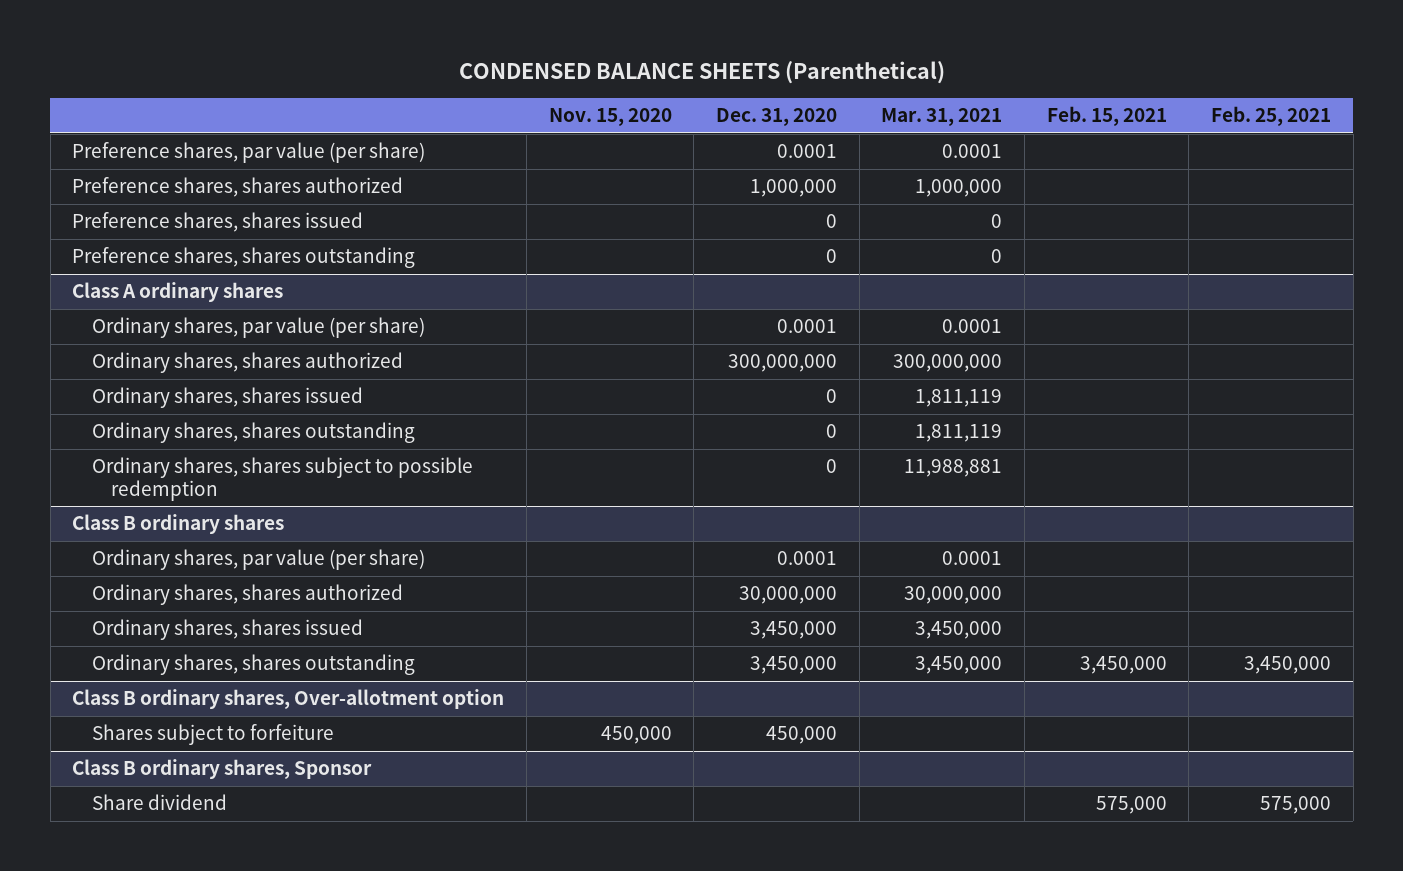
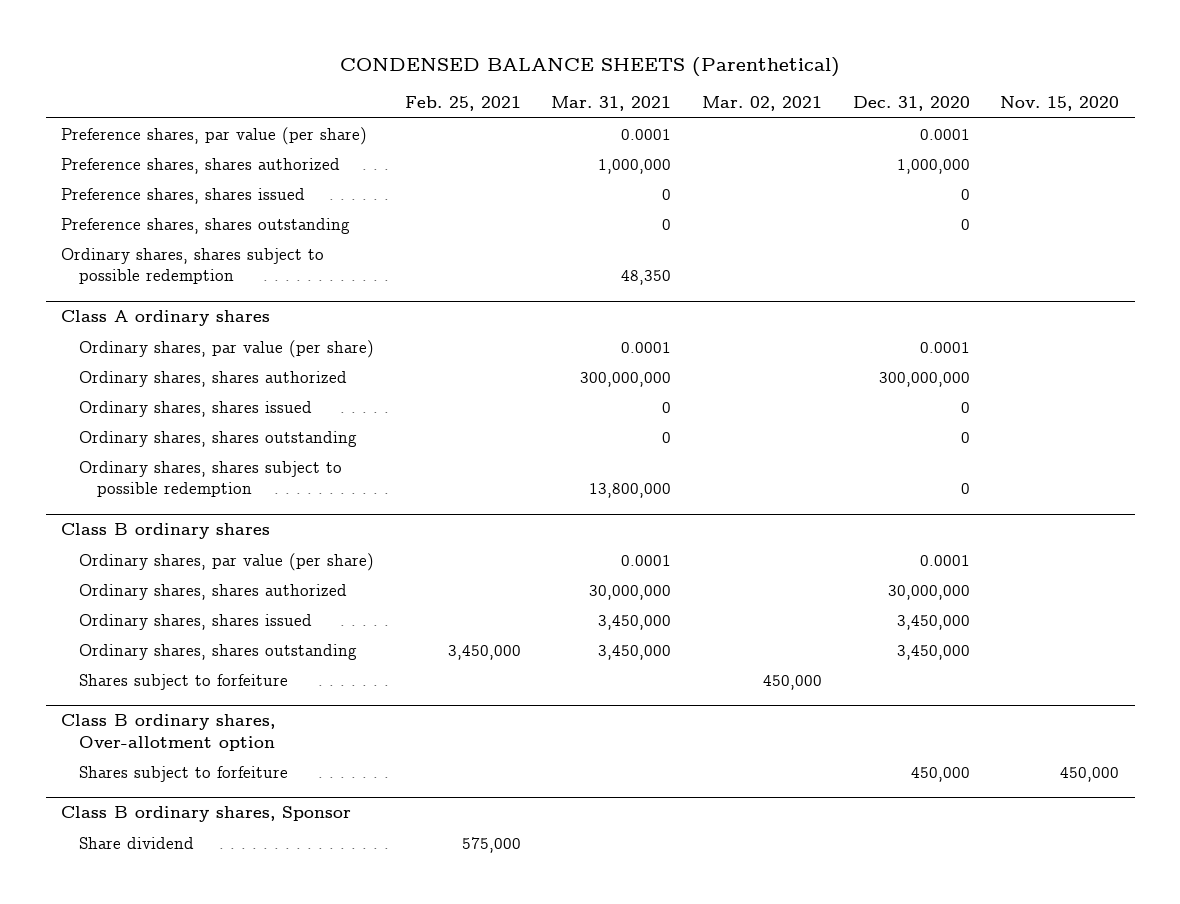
[1046,106,1167,127] Feb. 15, 2021 -> none
none -> [701,96,822,112] Mar. 02, 2021
none -> [60,247,324,285] Ordinary shares, shares subject to possible redemption
[915,389,1003,408] 1,811,119 -> [662,401,672,413] 0
[915,424,1003,443] 1,811,119 -> [662,431,672,443] 0
[904,459,1003,478] 11,988,881 -> [589,483,672,499] 13,800,000
none -> [78,673,288,690] Shares subject to forfeiture

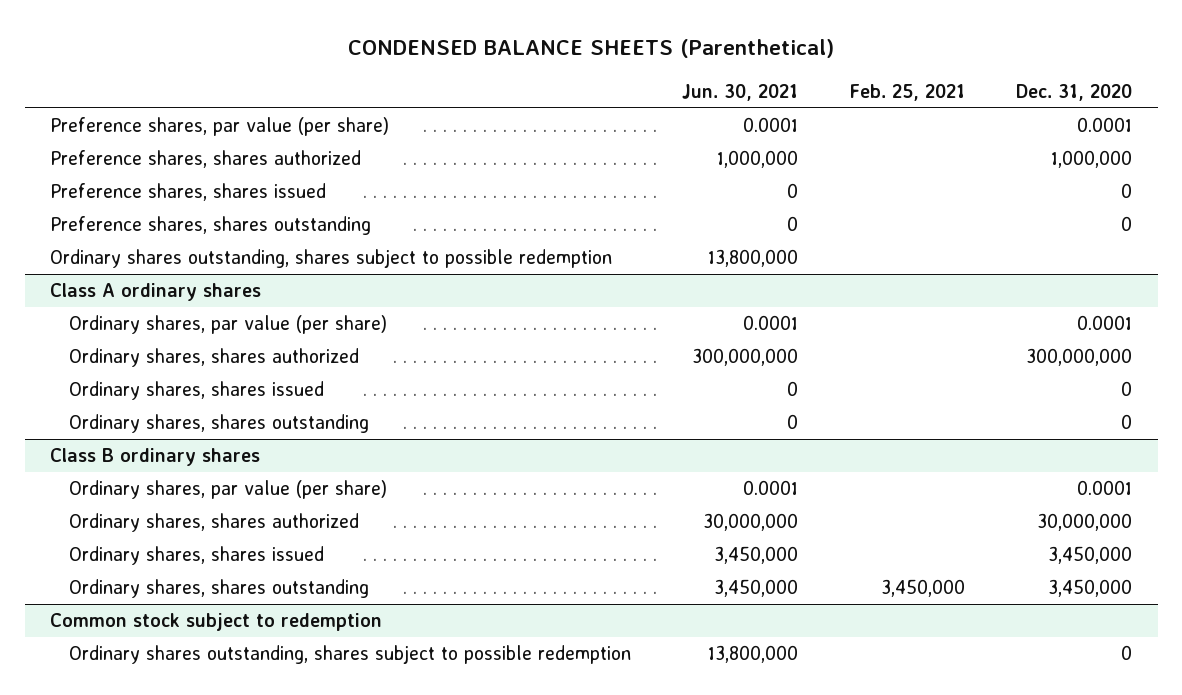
[551,96,672,112] Mar. 31, 2021 -> none
[701,96,822,112] Mar. 02, 2021 -> none
[1000,96,1120,112] Nov. 15, 2020 -> none
none -> [682,83,799,101] Jun. 30, 2021
[60,247,324,285] Ordinary shares, shares subject to possible redemption -> [50,249,613,269] Ordinary shares outstanding, shares subject to possible redemption
[78,460,342,498] Ordinary shares, shares subject to possible redemption -> none
[78,673,288,690] Shares subject to forfeiture -> none
[60,714,275,751] Class B ordinary shares, Over-allotment option -> none
[78,765,288,782] Shares subject to forfeiture -> none
[60,806,351,823] Class B ordinary shares, Sponsor -> none
[78,836,194,849] Share dividend -> none
none -> [50,613,383,632] Common stock subject to redemption
none -> [69,645,632,665] Ordinary shares outstanding, shares subject to possible redemption

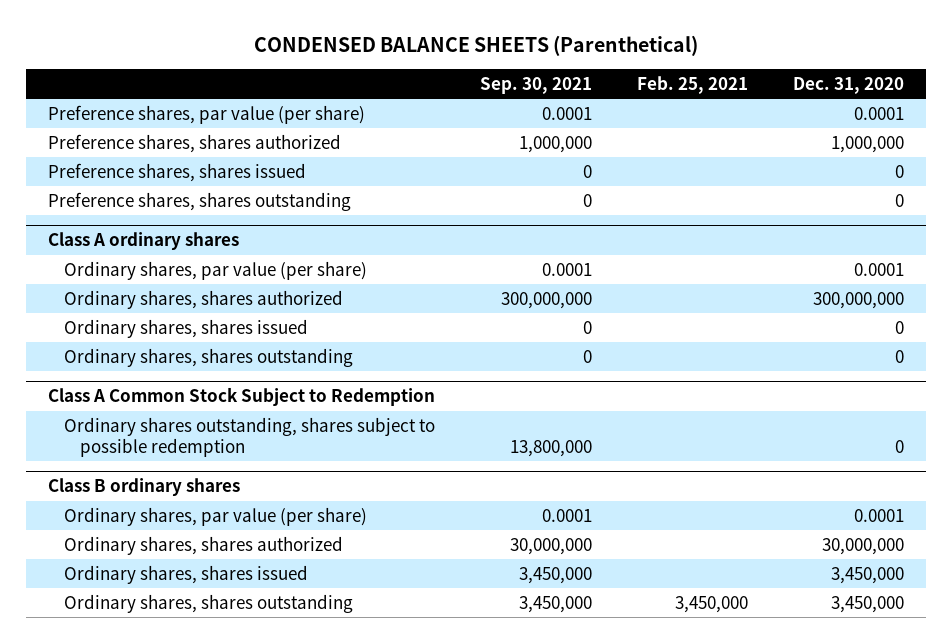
[682,83,799,101] Jun. 30, 2021 -> none
none -> [480,76,593,94] Sep. 30, 2021
[50,249,613,269] Ordinary shares outstanding, shares subject to possible redemption -> none
none -> [48,387,436,407] Class A Common Stock Subject to Redemption
none -> [64,416,436,457] Ordinary shares outstanding, shares subject to possible redemption
[50,613,383,632] Common stock subject to redemption -> none
[69,645,632,665] Ordinary shares outstanding, shares subject to possible redemption -> none

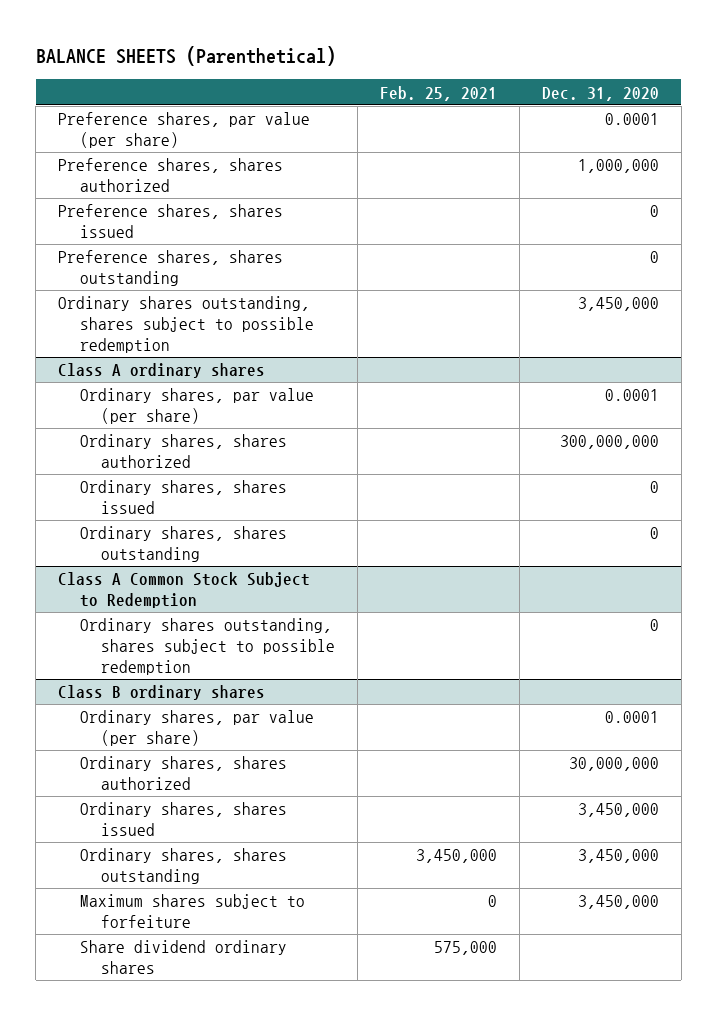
[254,35,699,57] CONDENSED BALANCE SHEETS (Parenthetical) -> [35,46,336,67] BALANCE SHEETS (Parenthetical)
[480,76,593,94] Sep. 30, 2021 -> none
none -> [57,296,314,353] Ordinary shares outstanding, shares subject to possible redemption
none -> [79,894,305,928] Maximum shares subject to forfeiture
none -> [79,940,287,974] Share dividend ordinary shares

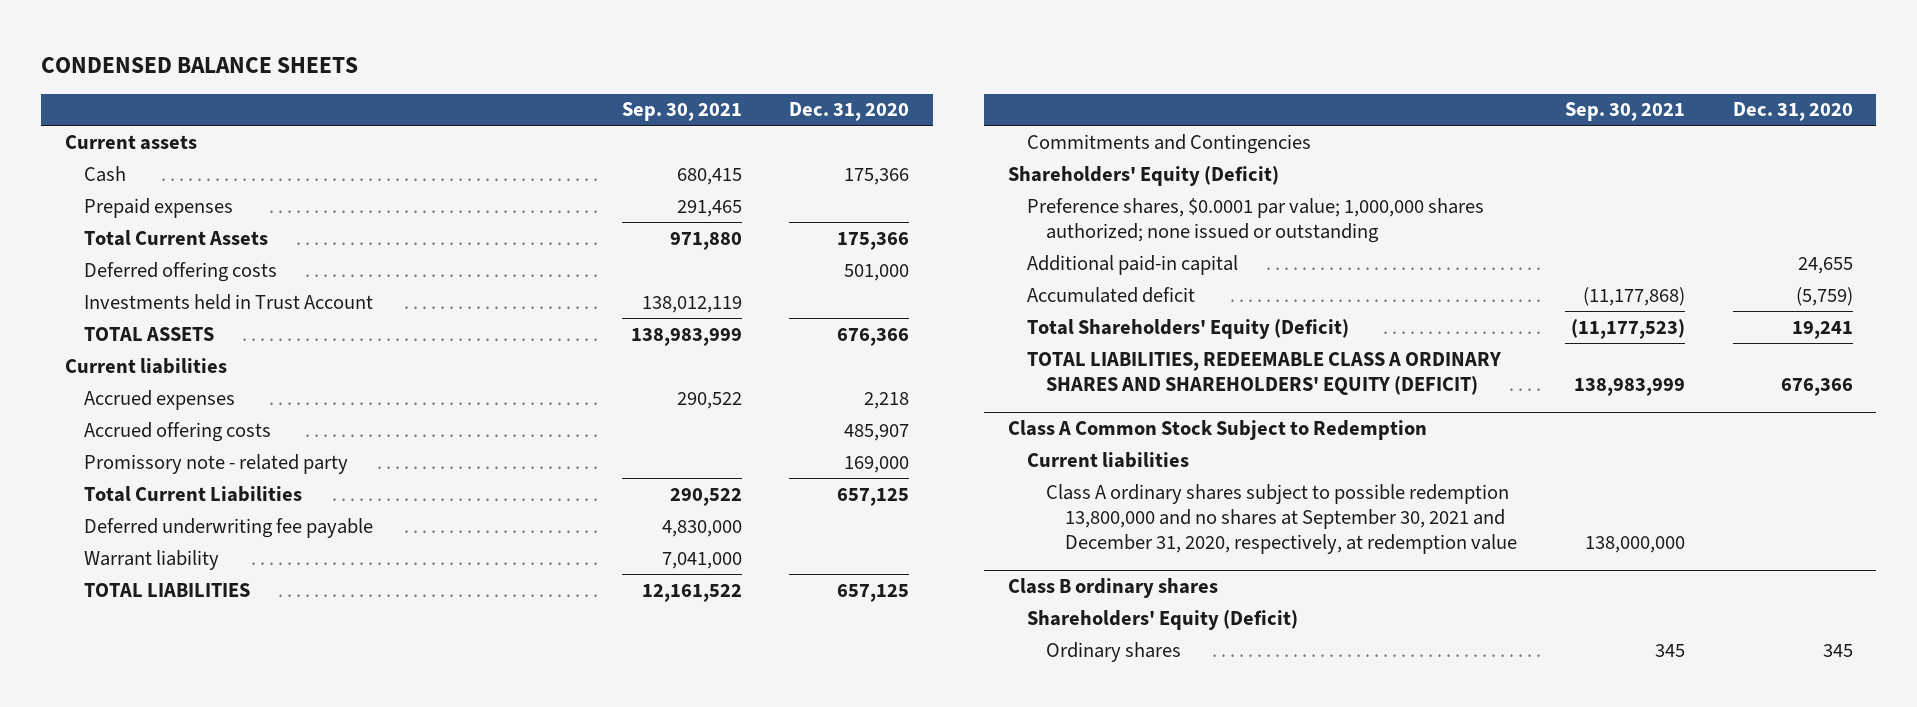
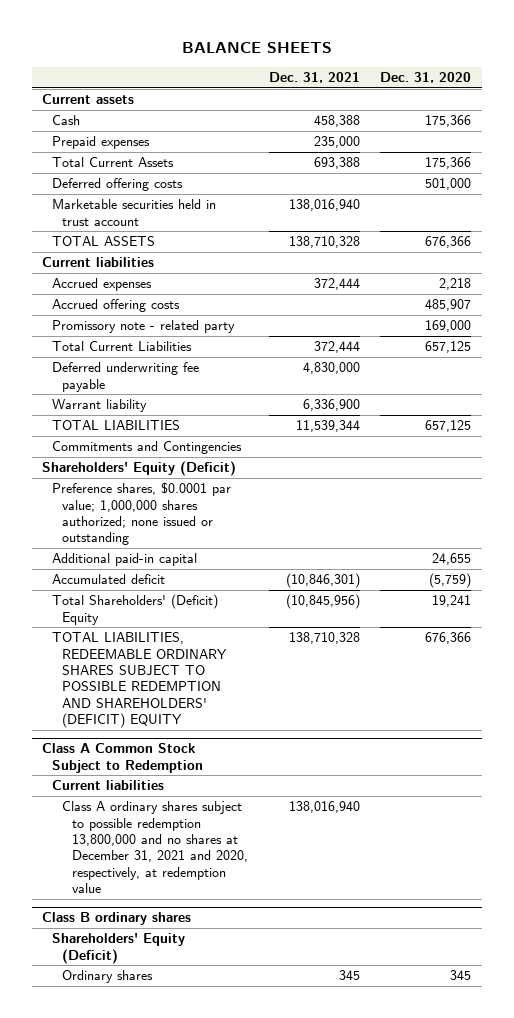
[41,57,359,74] CONDENSED BALANCE SHEETS -> [181,42,332,54] BALANCE SHEETS
[621,102,742,122] Sep. 30, 2021 -> none
none -> [268,72,360,84] Dec. 31, 2021
[83,293,373,310] Investments held in Trust Account -> [52,199,217,226] Marketable securities held in trust account
[1027,318,1350,339] Total Shareholders' Equity (Deficit) -> [52,594,219,625] Total Shareholders' (Deficit) Equity
[1027,351,1502,395] TOTAL LIABILITIES, REDEEMABLE CLASS A ORDINARY SHARES AND SHAREHOLDERS' EQUITY (DEFICIT) -> [52,632,228,729] TOTAL LIABILITIES, REDEEMABLE ORDINARY SHARES SUBJECT TO POSSIBLE REDEMPTION AND SHAREHOLDERS' (DEFICIT) EQUITY
[1046,483,1518,554] Class A ordinary shares subject to possible redemption 13,800,000 and no shares at September 30, 2021 and December 31, 2020, respectively, at redemption value -> [62,801,249,894] Class A ordinary shares subject to possible redemption 13,800,000 and no shares at December 31, 2021 and 2020, respectively, at redemption value

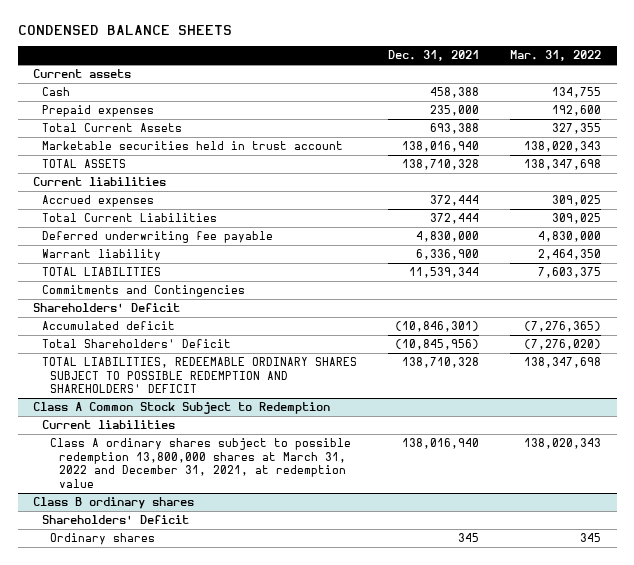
[181,42,332,54] BALANCE SHEETS -> [17,24,232,35] CONDENSED BALANCE SHEETS
[380,72,472,84] Dec. 31, 2020 -> none
none -> [510,50,602,62] Mar. 31, 2022
[52,178,184,192] Deferred offering costs -> none
[52,299,181,313] Accrued offering costs -> none
[52,320,236,334] Promissory note - related party -> none
[52,482,232,546] Preference shares, $0.0001 par value; 1,000,000 shares authorized; none issued or outstanding -> none
[52,553,198,567] Additional paid-in capital -> none
[42,461,237,477] Shareholders' Equity (Deficit) -> [33,303,181,313] Shareholders' Deficit
[52,594,219,625] Total Shareholders' (Deficit) Equity -> [41,339,231,349] Total Shareholders' Deficit
[52,632,228,729] TOTAL LIABILITIES, REDEEMABLE ORDINARY SHARES SUBJECT TO POSSIBLE REDEMPTION AND SHAREHOLDERS' (DEFICIT) EQUITY -> [41,357,357,394] TOTAL LIABILITIES, REDEEMABLE ORDINARY SHARES SUBJECT TO POSSIBLE REDEMPTION AND SHAREHOLDERS' DEFICIT
[62,801,249,894] Class A ordinary shares subject to possible redemption 13,800,000 and no shares at December 31, 2021 and 2020, respectively, at redemption value -> [50,438,352,489] Class A ordinary shares subject to possible redemption 13,800,000 shares at March 31, 2022 and December 31, 2021, at redemption value
[52,933,186,964] Shareholders' Equity (Deficit) -> [41,515,189,525] Shareholders' Deficit

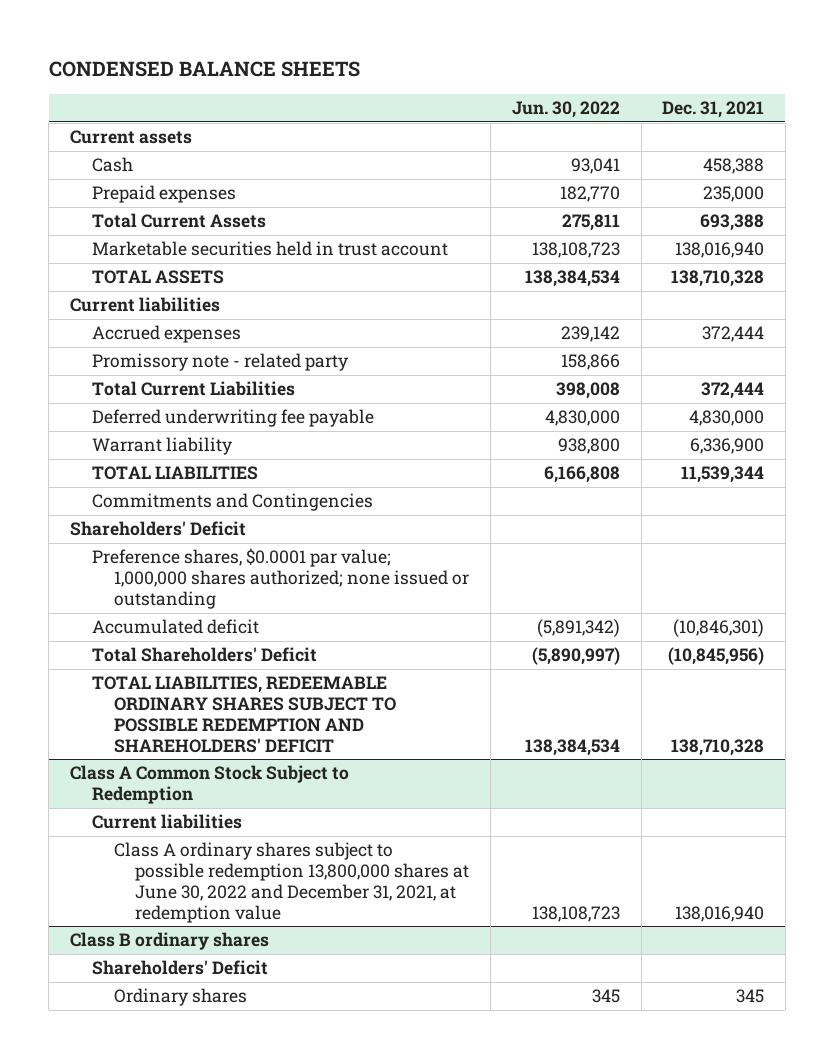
[510,50,602,62] Mar. 31, 2022 -> none
none -> [511,101,620,119] Jun. 30, 2022
none -> [91,353,348,372] Promissory note - related party
none -> [91,548,469,609] Preference shares, $0.0001 par value; 1,000,000 shares authorized; none issued or outstanding
[50,438,352,489] Class A ordinary shares subject to possible redemption 13,800,000 shares at March 31, 2022 and December 31, 2021, at redemption value -> [113,842,470,923] Class A ordinary shares subject to possible redemption 13,800,000 shares at June 30, 2022 and December 31, 2021, at redemption value

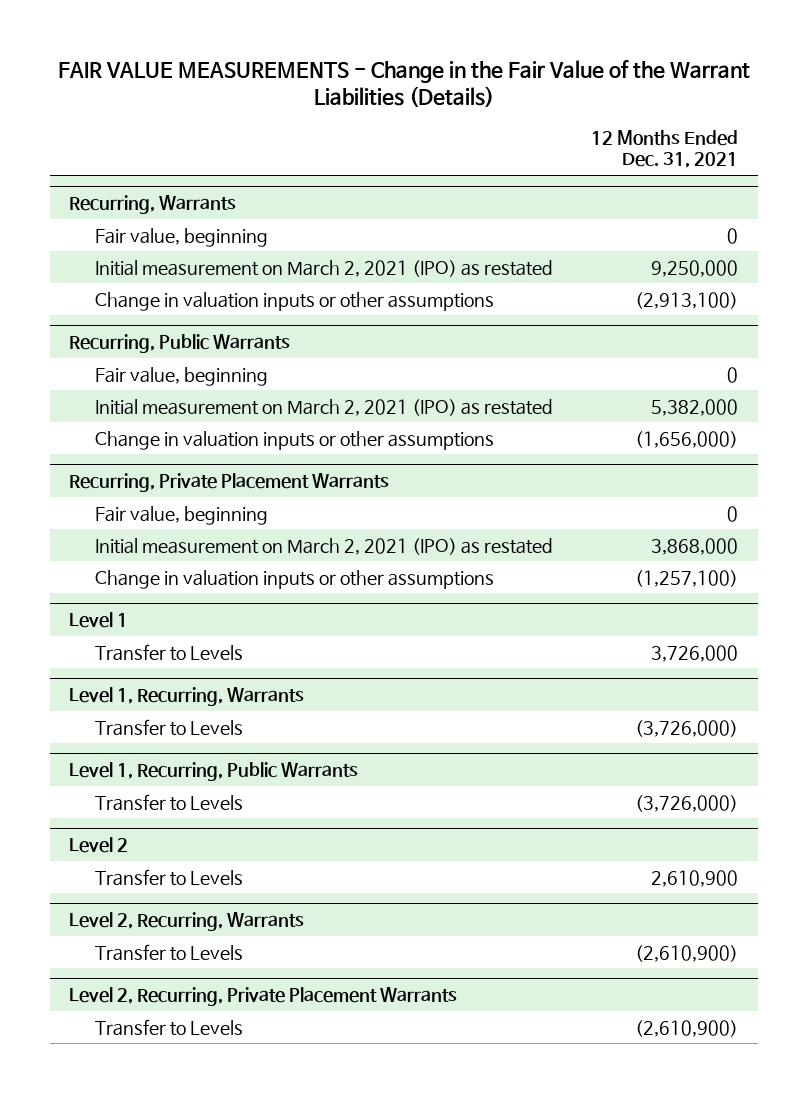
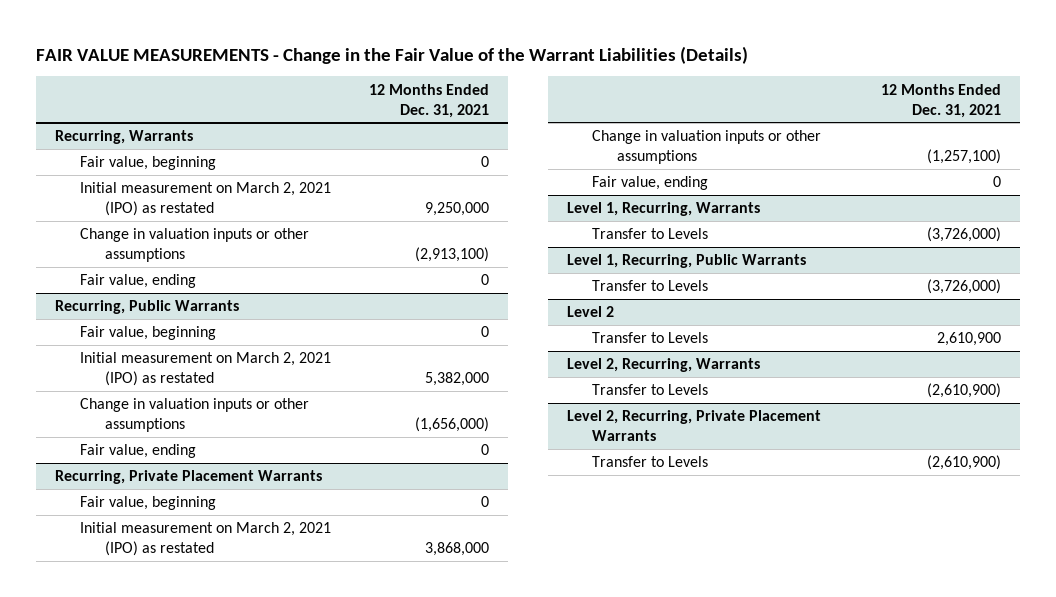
none -> [79,274,196,289] Fair value, ending
none -> [79,444,196,459] Fair value, ending
[68,612,128,629] Level 1 -> none
[95,643,244,661] Transfer to Levels -> none
none -> [591,176,708,191] Fair value, ending

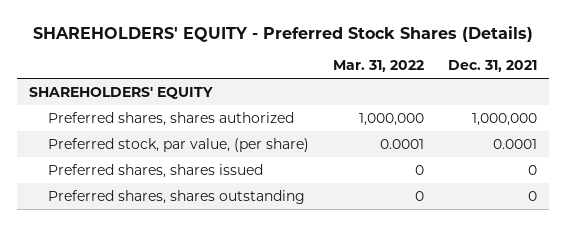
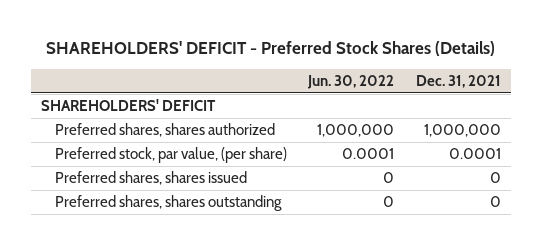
[33,25,534,42] SHAREHOLDERS' EQUITY - Preferred Stock Shares (Details) -> [45,40,495,56] SHAREHOLDERS' DEFICIT - Preferred Stock Shares (Details)
[333,60,425,73] Mar. 31, 2022 -> none
none -> [307,74,395,89] Jun. 30, 2022
[29,86,214,99] SHAREHOLDERS' EQUITY -> [41,99,217,112] SHAREHOLDERS' DEFICIT

